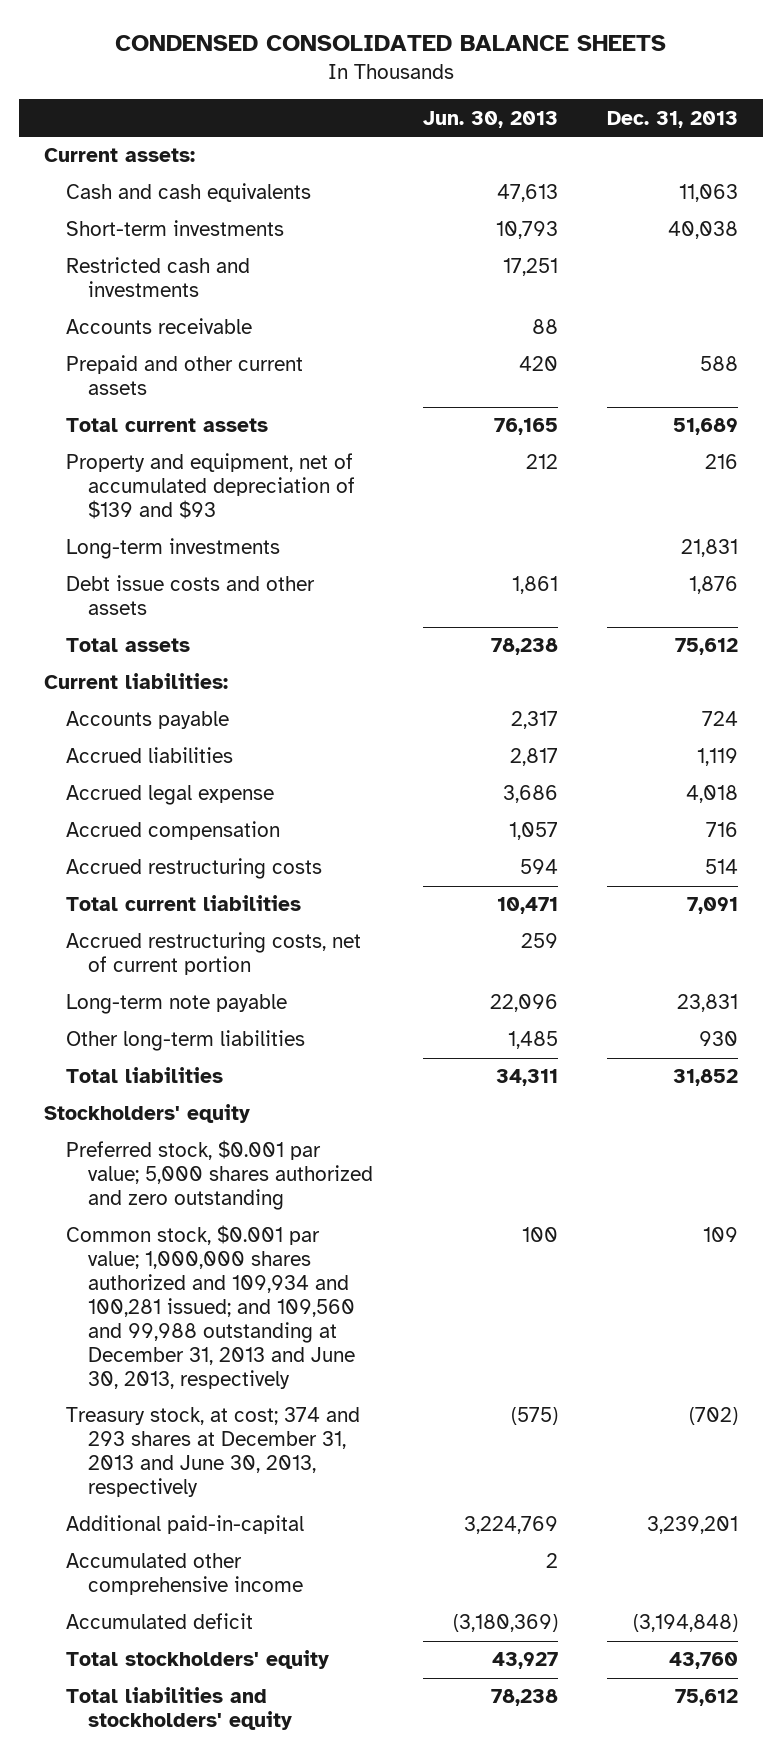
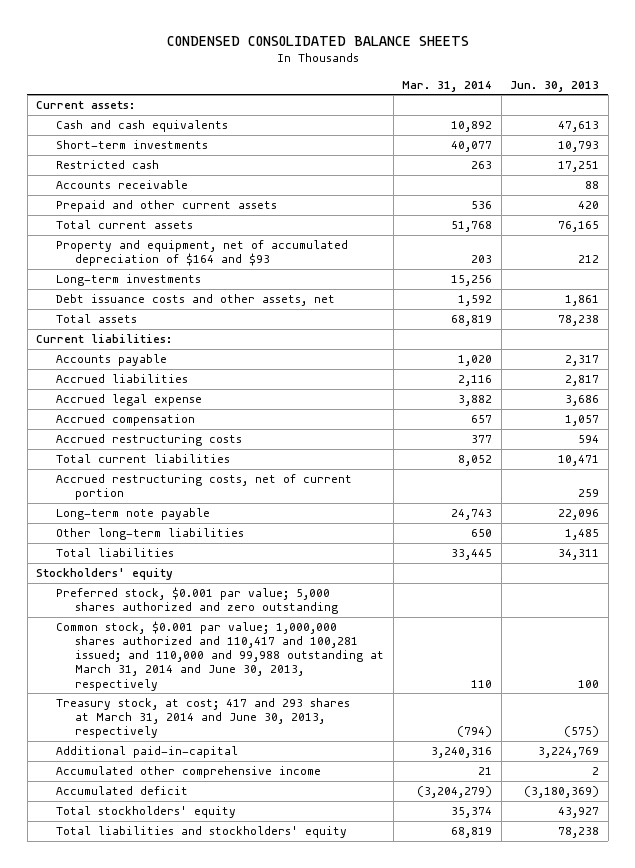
[607,110,739,128] Dec. 31, 2013 -> none
none -> [402,80,493,92] Mar. 31, 2014
[65,257,250,298] Restricted cash and investments -> [55,160,159,170] Restricted cash
[65,453,355,520] Property and equipment, net of accumulated depreciation of $139 and $93 -> [55,240,348,267] Property and equipment, net of accumulated depreciation of $164 and $93
[65,575,315,616] Debt issue costs and other assets -> [55,294,335,307] Debt issuance costs and other assets, net
[65,1225,355,1389] Common stock, $0.001 par value; 1,000,000 shares authorized and 109,934 and 100,281 issued; and 109,560 and 99,988 outstanding at December 31, 2013 and June 30, 2013, respectively -> [55,621,384,691] Common stock, $0.001 par value; 1,000,000 shares authorized and 110,417 and 100,281 issued; and 110,000 and 99,988 outstanding at March 31, 2014 and June 30, 2013, respectively
[65,1407,360,1498] Treasury stock, at cost; 374 and 293 shares at December 31, 2013 and June 30, 2013, respectively -> [55,698,350,739] Treasury stock, at cost; 417 and 293 shares at March 31, 2014 and June 30, 2013, respectively

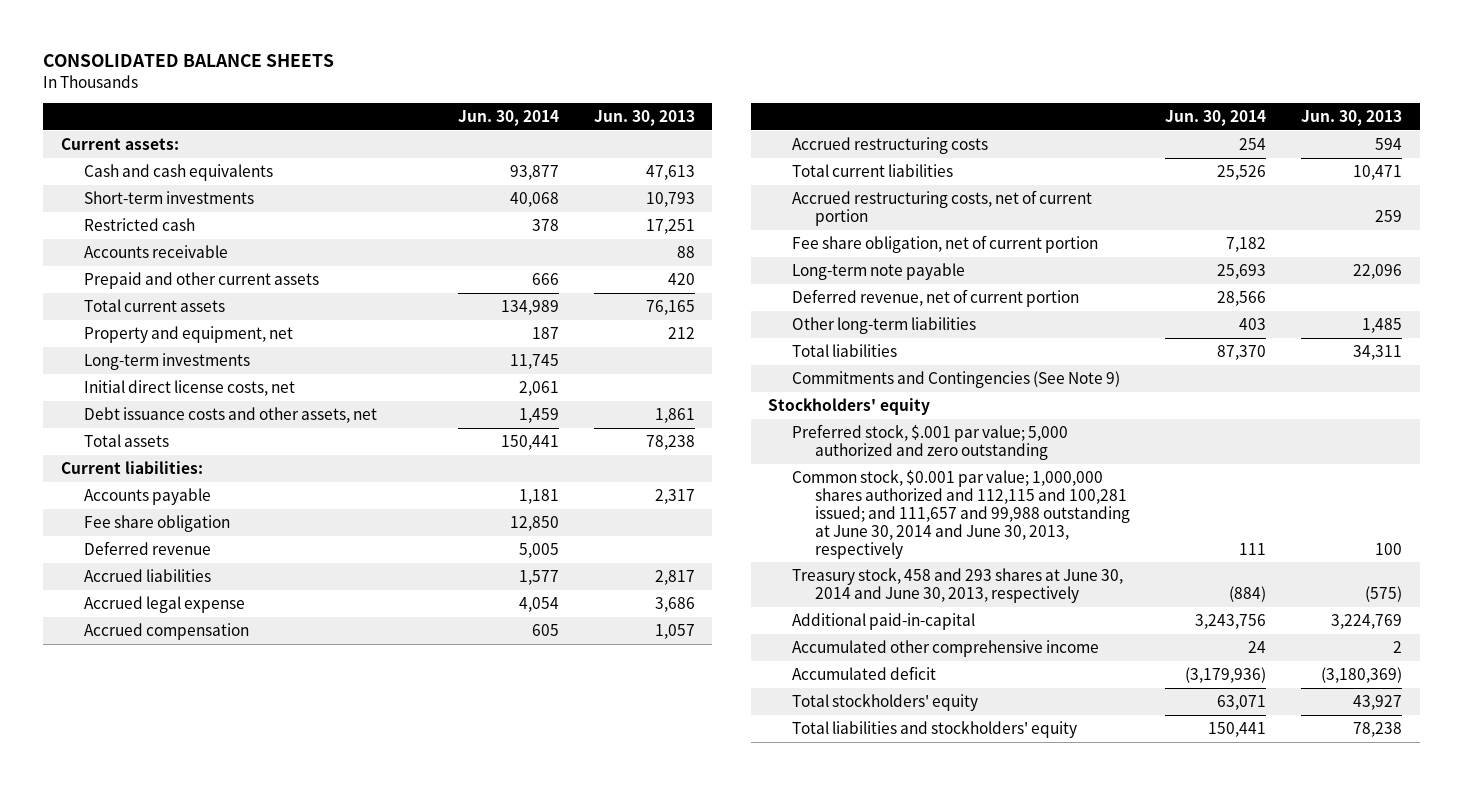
[166,35,469,46] CONDENSED CONSOLIDATED BALANCE SHEETS -> [43,54,335,68] CONSOLIDATED BALANCE SHEETS
[402,80,493,92] Mar. 31, 2014 -> none
none -> [457,109,559,126] Jun. 30, 2014
[55,240,348,267] Property and equipment, net of accumulated depreciation of $164 and $93 -> [84,325,294,343] Property and equipment, net
none -> [84,379,296,396] Initial direct license costs, net
none -> [84,514,231,532] Fee share obligation
none -> [84,540,212,555] Deferred revenue
none -> [791,234,1098,253] Fee share obligation, net of current portion
none -> [791,288,1079,307] Deferred revenue, net of current portion
none -> [791,370,1120,388] Commitments and Contingencies (See Note 9)
[55,587,338,615] Preferred stock, $0.001 par value; 5,000 shares authorized and zero outstanding -> [791,423,1068,460] Preferred stock, $.001 par value; 5,000 authorized and zero outstanding
[55,621,384,691] Common stock, $0.001 par value; 1,000,000 shares authorized and 110,417 and 100,281 issued; and 110,000 and 99,988 outstanding at March 31, 2014 and June 30, 2013, respectively -> [791,469,1131,559] Common stock, $0.001 par value; 1,000,000 shares authorized and 112,115 and 100,281 issued; and 111,657 and 99,988 outstanding at June 30, 2014 and June 30, 2013, respectively
[55,698,350,739] Treasury stock, at cost; 417 and 293 shares at March 31, 2014 and June 30, 2013, respectively -> [791,567,1123,603] Treasury stock, 458 and 293 shares at June 30, 2014 and June 30, 2013, respectively

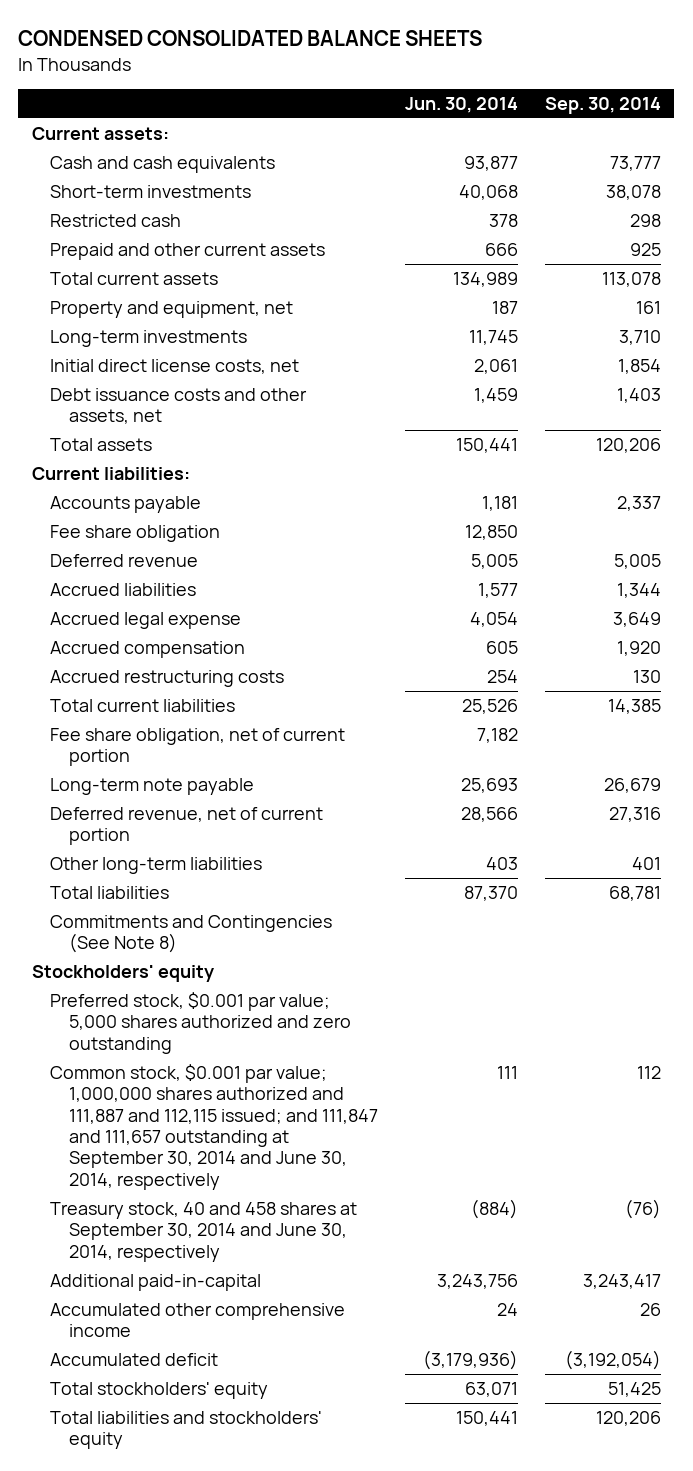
[43,54,335,68] CONSOLIDATED BALANCE SHEETS -> [18,30,483,47] CONDENSED CONSOLIDATED BALANCE SHEETS
[593,109,695,126] Jun. 30, 2013 -> none
none -> [544,96,661,114] Sep. 30, 2014
[84,244,229,258] Accounts receivable -> none
[791,189,1092,226] Accrued restructuring costs, net of current portion -> none
[791,370,1120,388] Commitments and Contingencies (See Note 9) -> [50,915,333,954] Commitments and Contingencies (See Note 8)
[791,423,1068,460] Preferred stock, $.001 par value; 5,000 authorized and zero outstanding -> [50,992,352,1054] Preferred stock, $0.001 par value; 5,000 shares authorized and zero outstanding
[791,469,1131,559] Common stock, $0.001 par value; 1,000,000 shares authorized and 112,115 and 100,281 issued; and 111,657 and 99,988 outstanding at June 30, 2014 and June 30, 2013, respectively -> [50,1064,379,1190] Common stock, $0.001 par value; 1,000,000 shares authorized and 111,887 and 112,115 issued; and 111,847 and 111,657 outstanding at September 30, 2014 and June 30, 2014, respectively
[791,567,1123,603] Treasury stock, 458 and 293 shares at June 30, 2014 and June 30, 2013, respectively -> [50,1202,358,1262] Treasury stock, 40 and 458 shares at September 30, 2014 and June 30, 2014, respectively

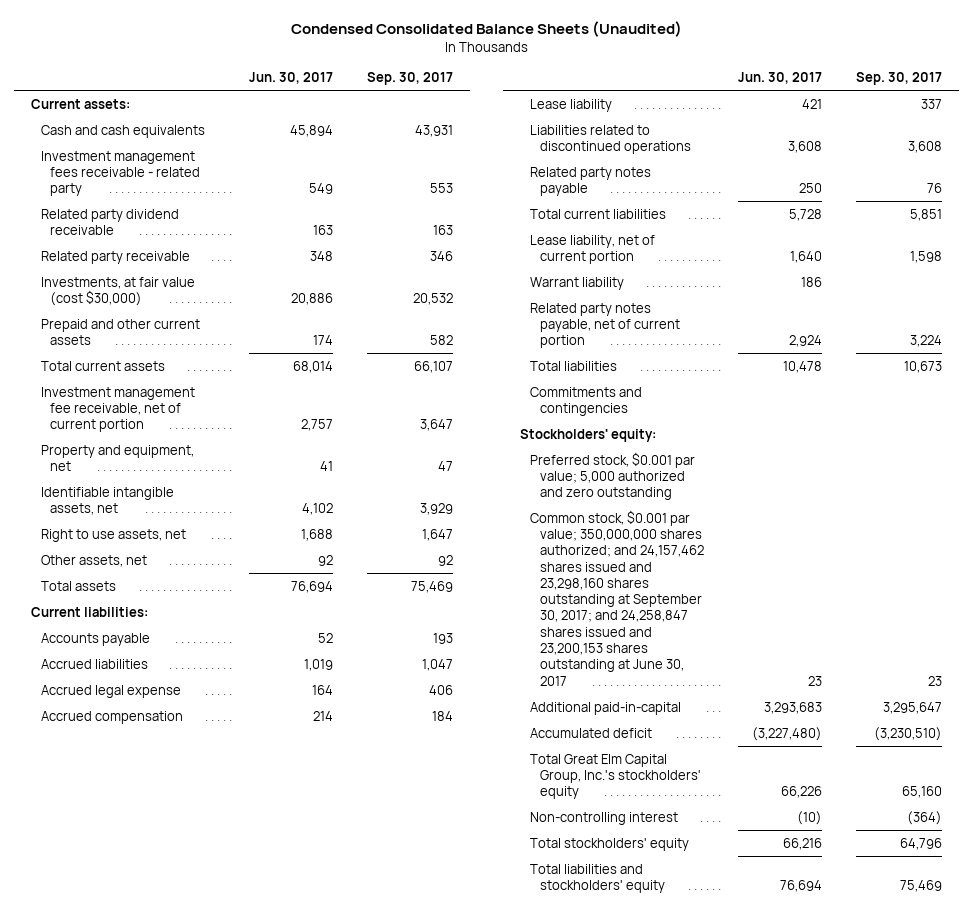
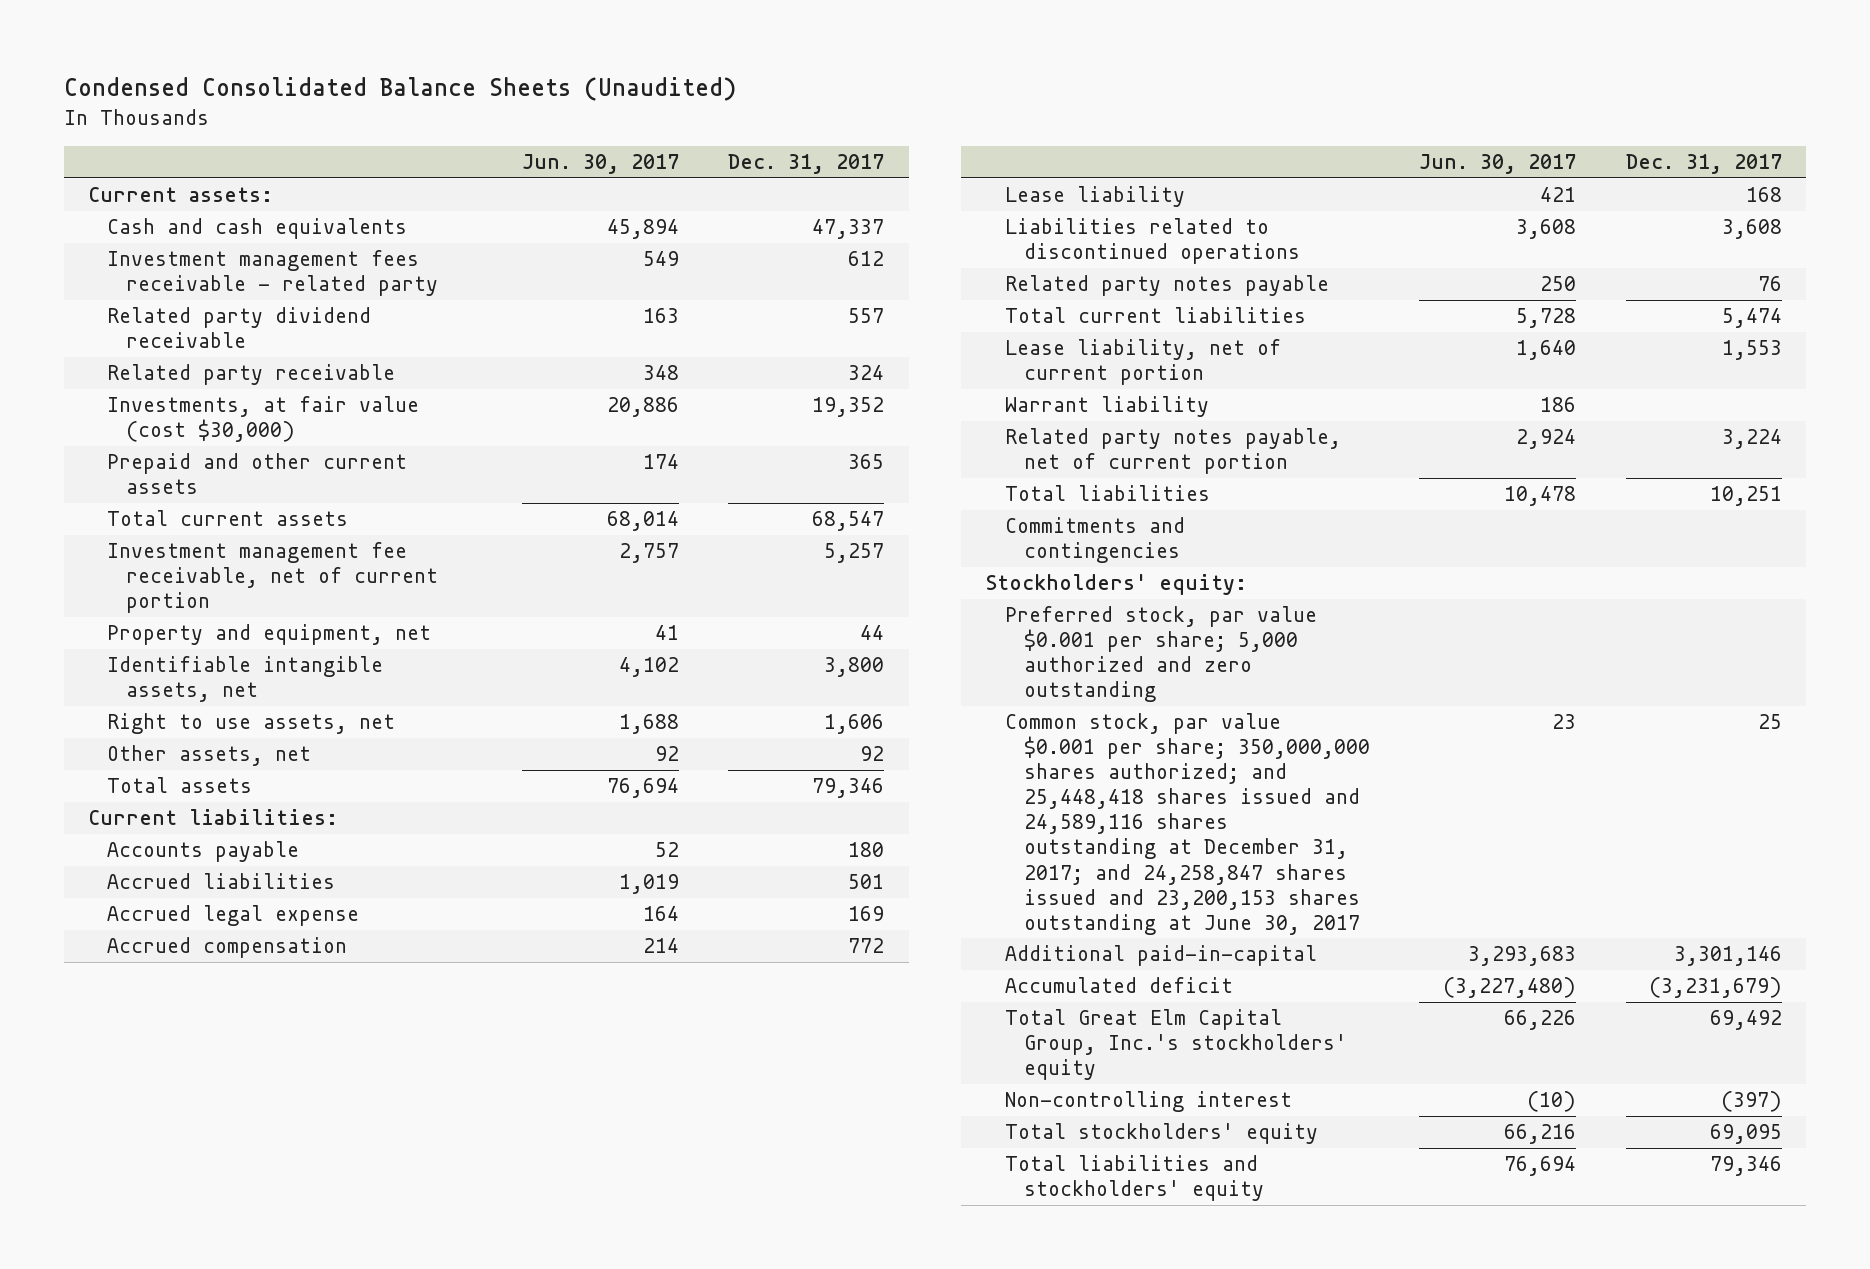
[367,72,454,86] Sep. 30, 2017 -> none
none -> [727,153,884,174] Dec. 31, 2017
[529,451,695,501] Preferred stock, $0.001 par value; 5,000 authorized and zero outstanding -> [1004,606,1317,703] Preferred stock, par value $0.001 per share; 5,000 authorized and zero outstanding
[529,509,704,686] Common stock, $0.001 par value; 350,000,000 shares authorized; and 24,157,462 shares issued and 23,298,160 shares outstanding at September 30, 2017; and 24,258,847 shares issued and 23,200,153 shares outstanding at June 30, 2017 -> [1004,713,1370,935] Common stock, par value $0.001 per share; 350,000,000 shares authorized; and 25,448,418 shares issued and 24,589,116 shares outstanding at December 31, 2017; and 24,258,847 shares issued and 23,200,153 shares outstanding at June 30, 2017

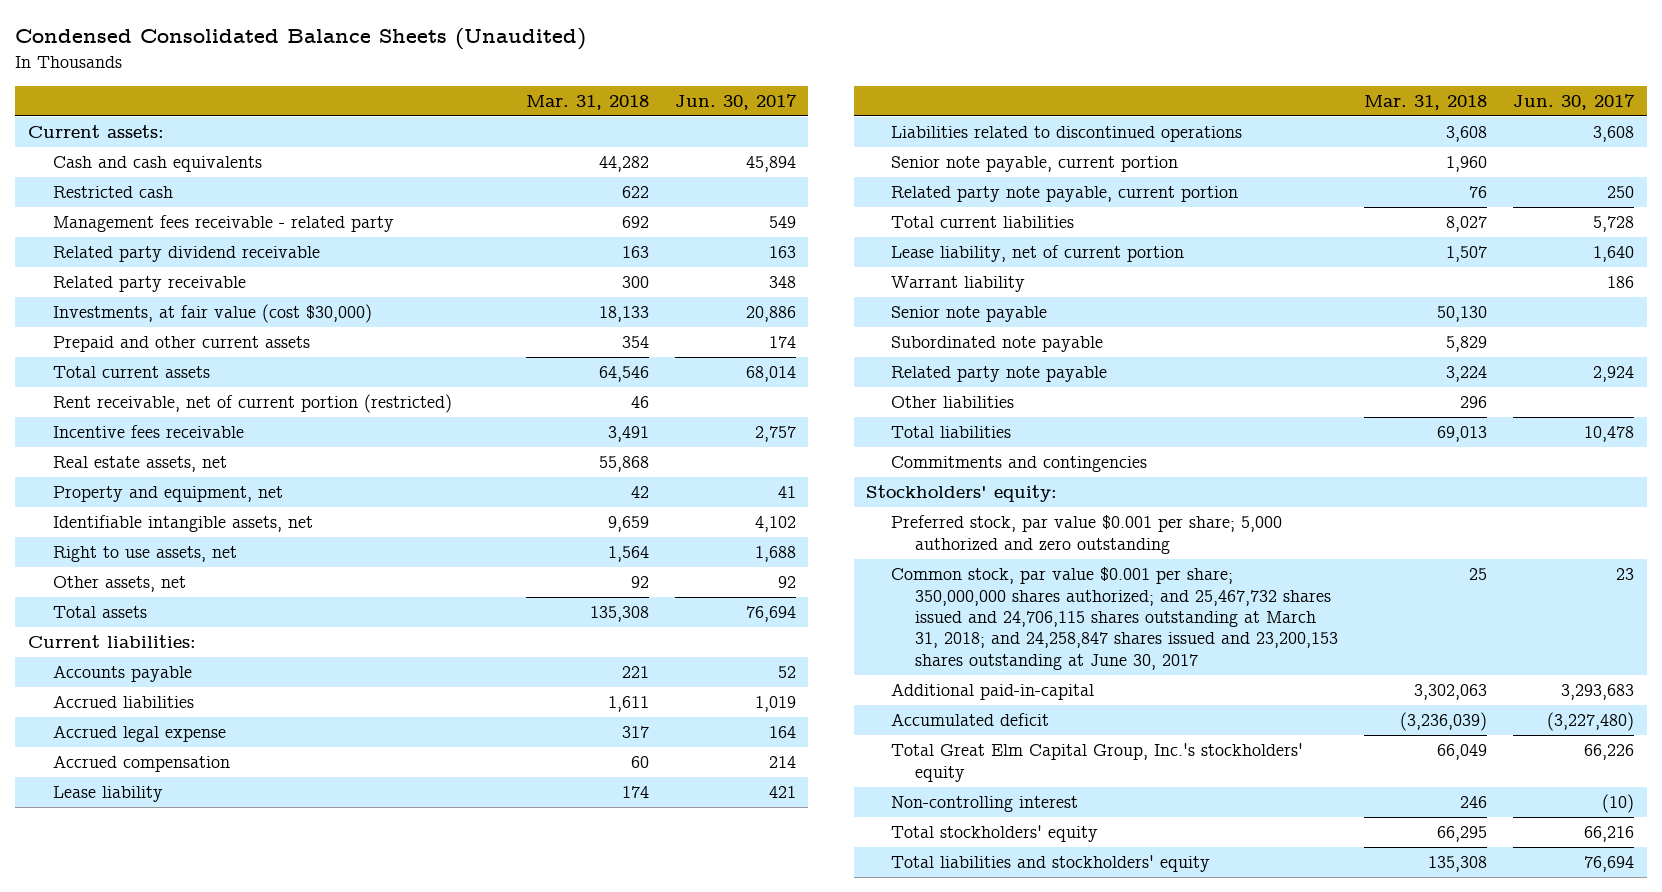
[727,153,884,174] Dec. 31, 2017 -> none
none -> [525,95,649,111] Mar. 31, 2018
none -> [52,186,173,199] Restricted cash
[107,250,439,297] Investment management fees receivable - related party -> [52,215,394,233] Management fees receivable - related party
none -> [52,394,452,414] Rent receivable, net of current portion (restricted)
[107,542,439,614] Investment management fee receivable, net of current portion -> [52,425,244,439] Incentive fees receivable
none -> [52,456,227,473] Real estate assets, net
none -> [890,156,1178,173] Senior note payable, current portion
[1004,275,1329,297] Related party notes payable -> [890,186,1238,203] Related party note payable, current portion
none -> [890,306,1047,323] Senior note payable
none -> [890,336,1103,353] Subordinated note payable
[1004,428,1341,475] Related party notes payable, net of current portion -> [890,366,1107,383] Related party note payable
none -> [890,396,1014,409] Other liabilities
[1004,713,1370,935] Common stock, par value $0.001 per share; 350,000,000 shares authorized; and 25,448,418 shares issued and 24,589,116 shares outstanding at December 31, 2017; and 24,258,847 shares issued and 23,200,153 shares outstanding at June 30, 2017 -> [890,567,1339,670] Common stock, par value $0.001 per share; 350,000,000 shares authorized; and 25,467,732 shares issued and 24,706,115 shares outstanding at March 31, 2018; and 24,258,847 shares issued and 23,200,153 shares outstanding at June 30, 2017

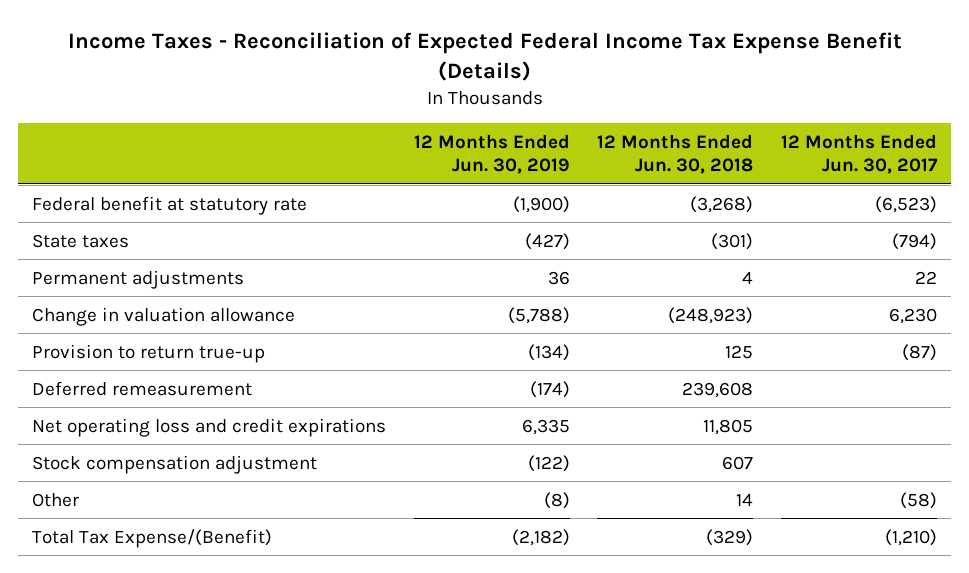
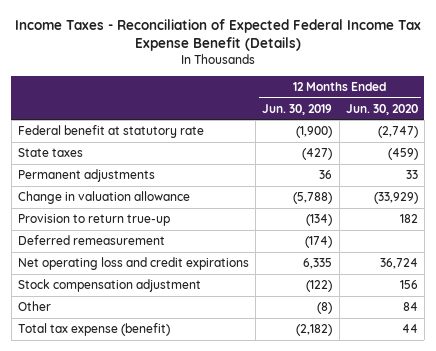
[597,134,754,174] 12 Months Ended Jun. 30, 2018 -> none
[781,134,939,174] 12 Months Ended Jun. 30, 2017 -> none
none -> [345,103,418,115] Jun. 30, 2020
[32,528,273,548] Total Tax Expense/(Benefit) -> [18,323,171,337] Total tax expense (benefit)

